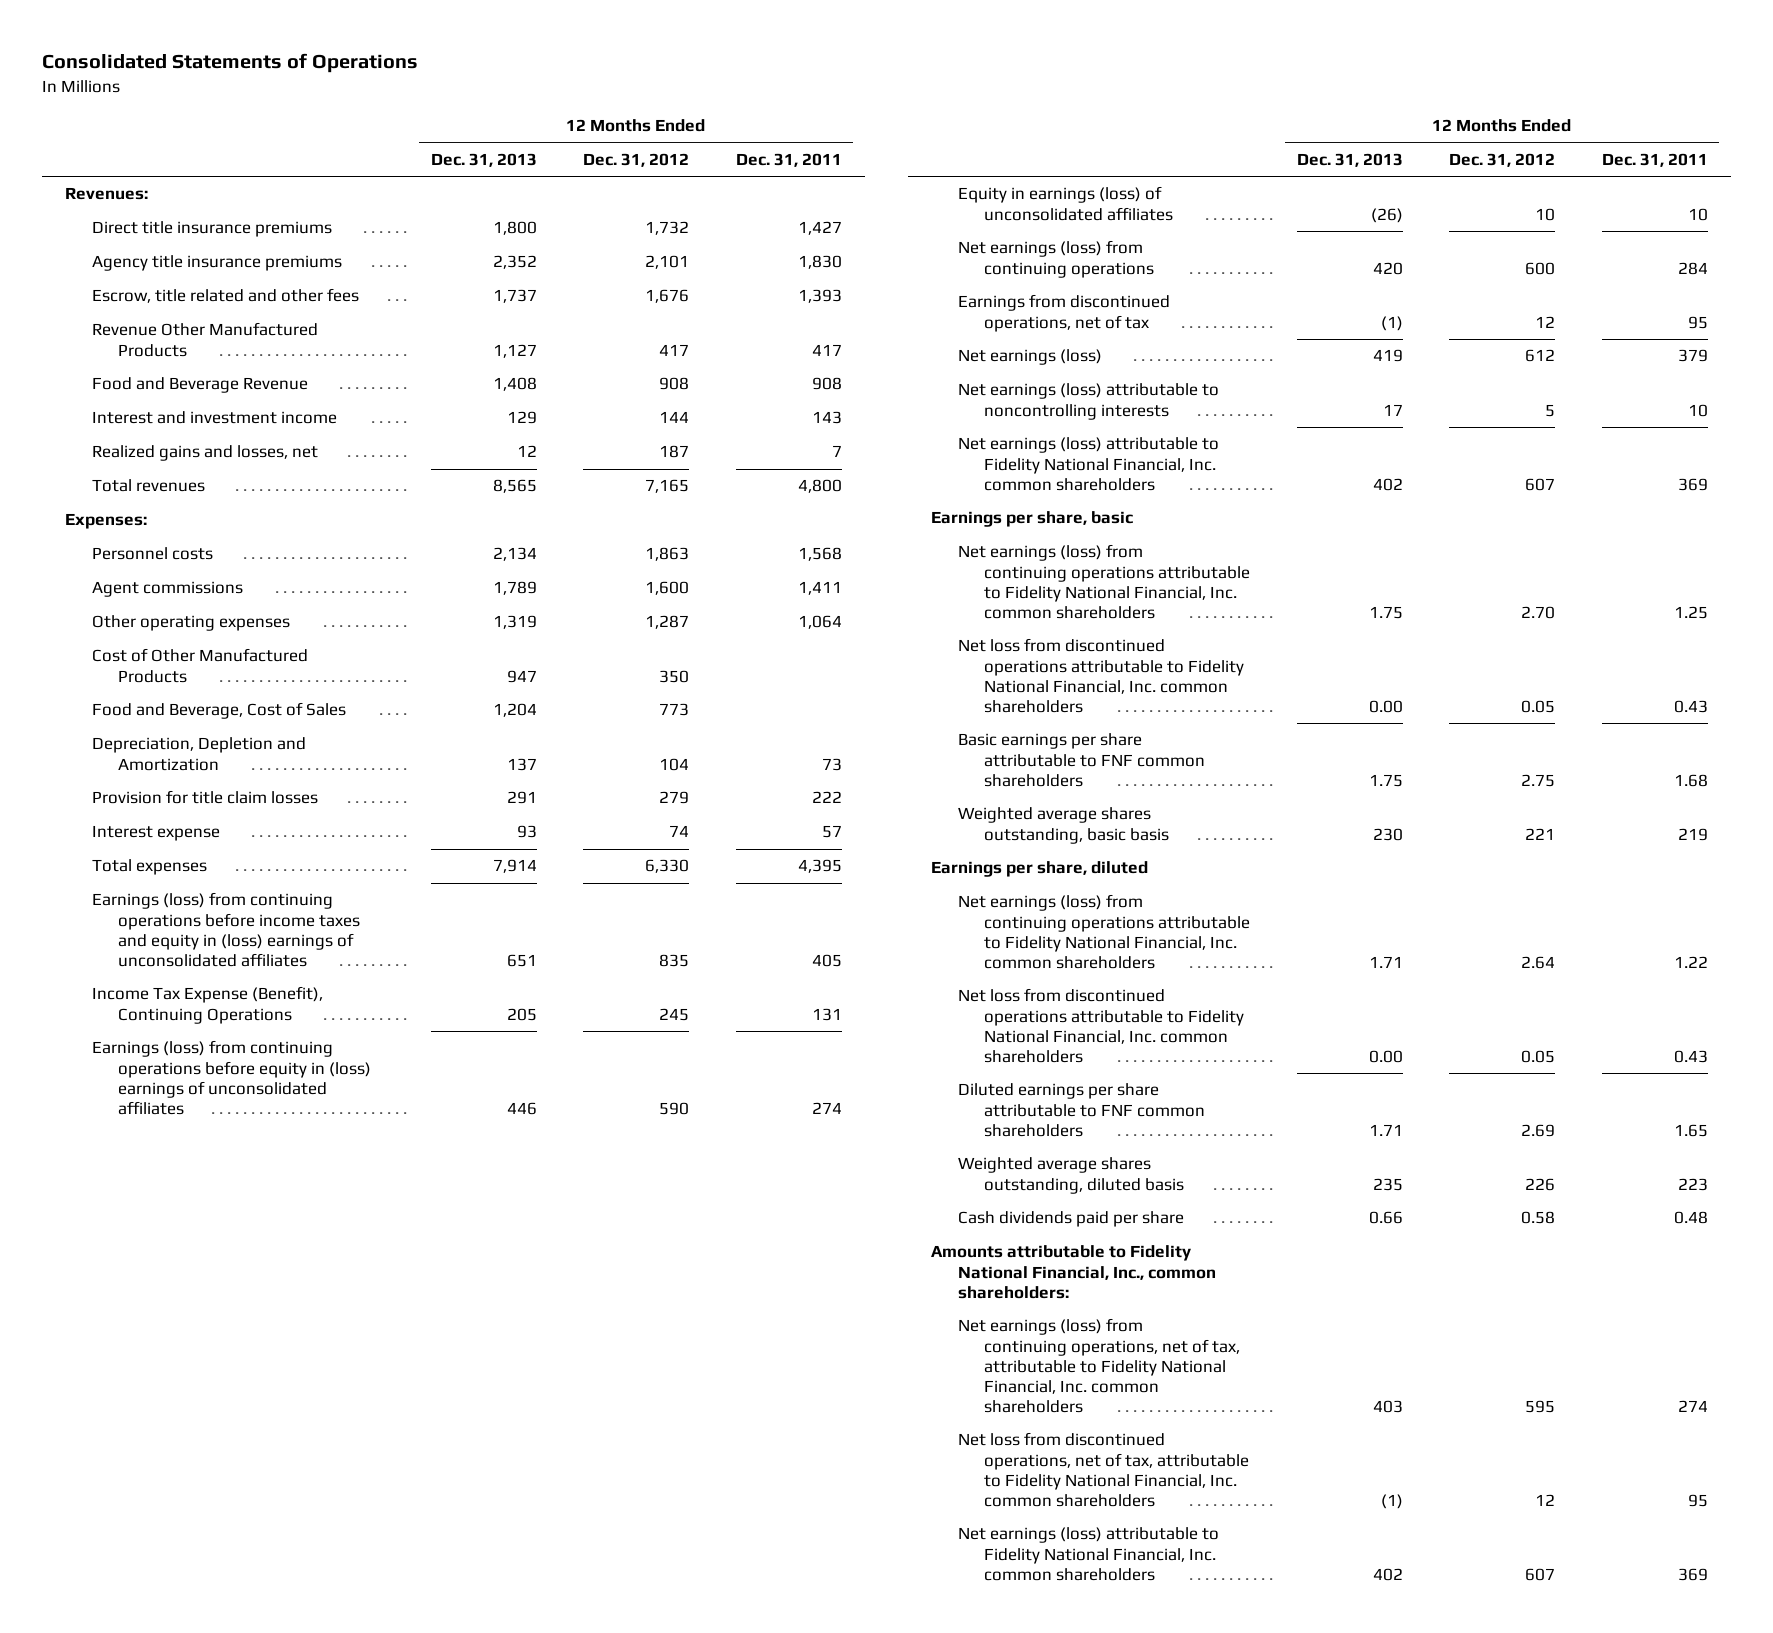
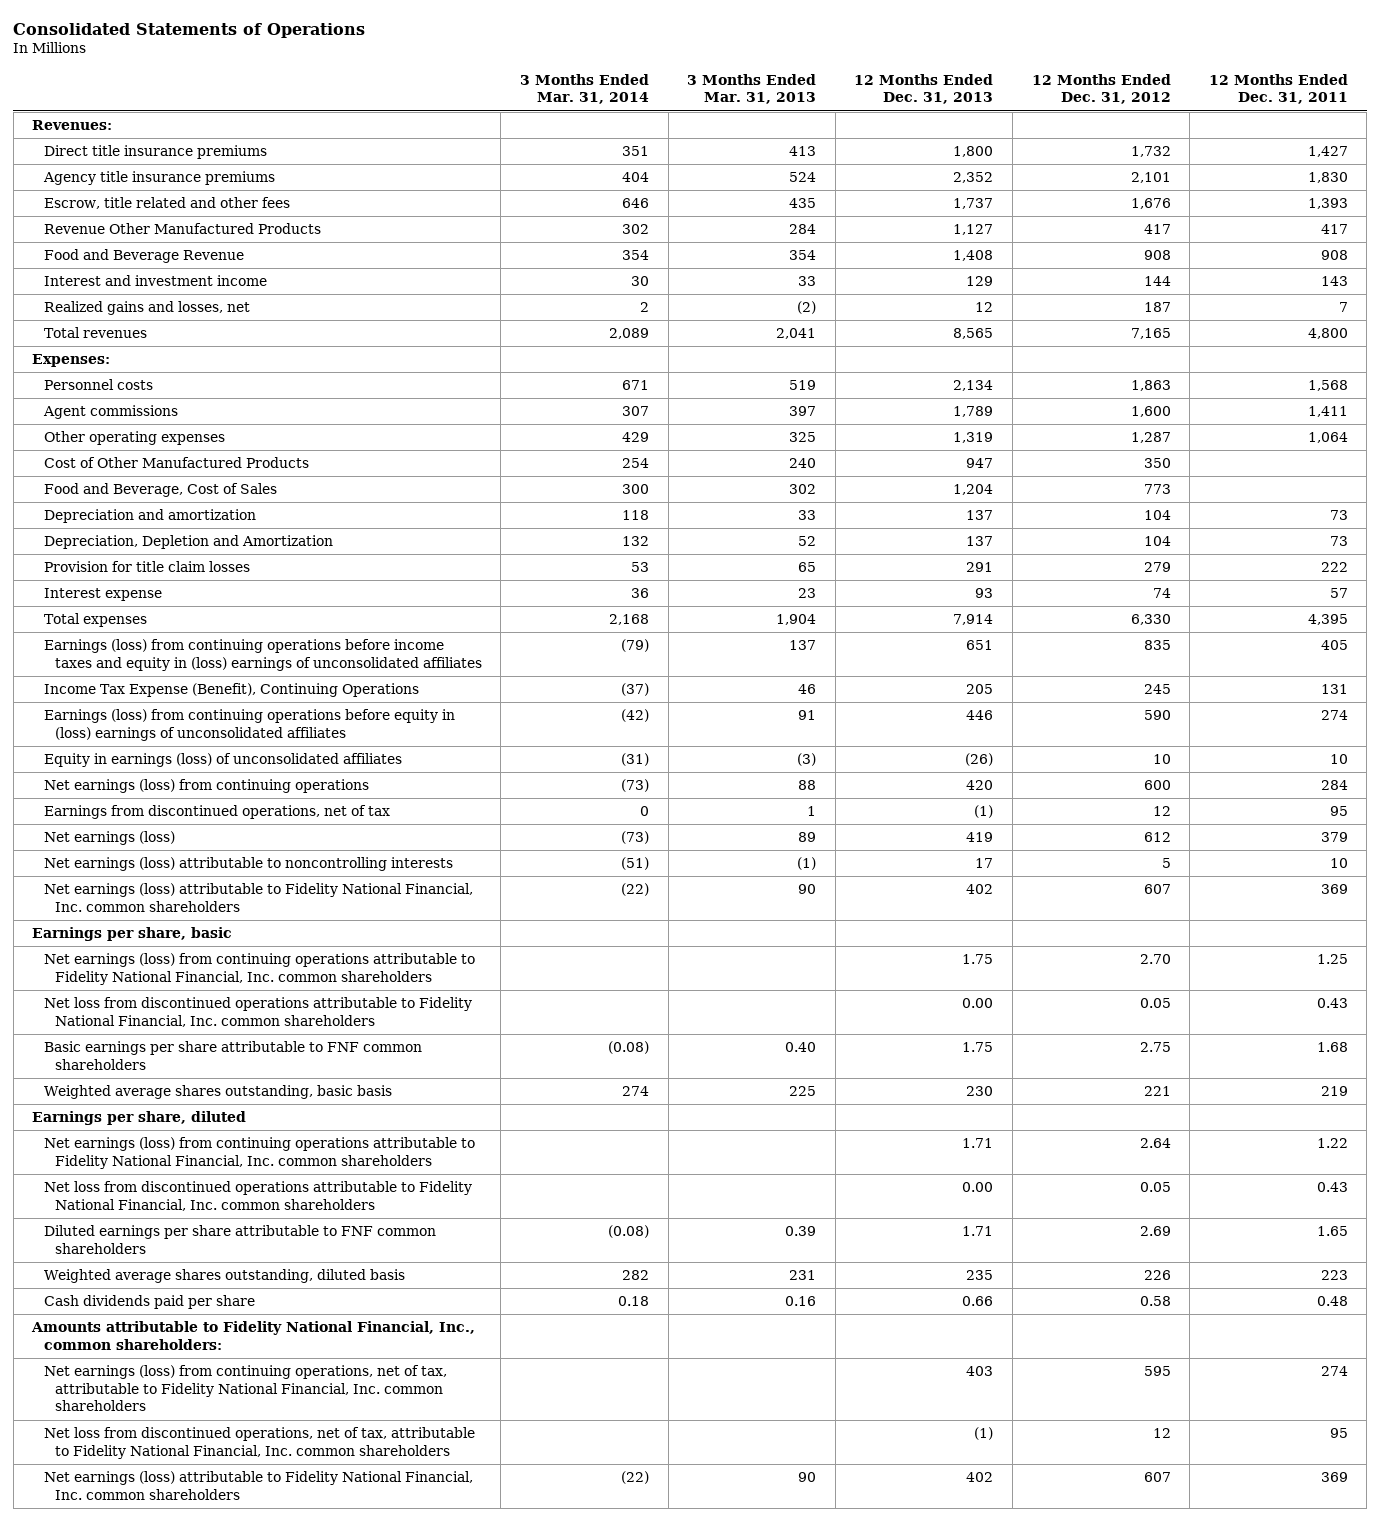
none -> [520,73,650,105] 3 Months Ended Mar. 31, 2014
none -> [687,73,817,105] 3 Months Ended Mar. 31, 2013
none -> [43,509,256,524] Depreciation and amortization

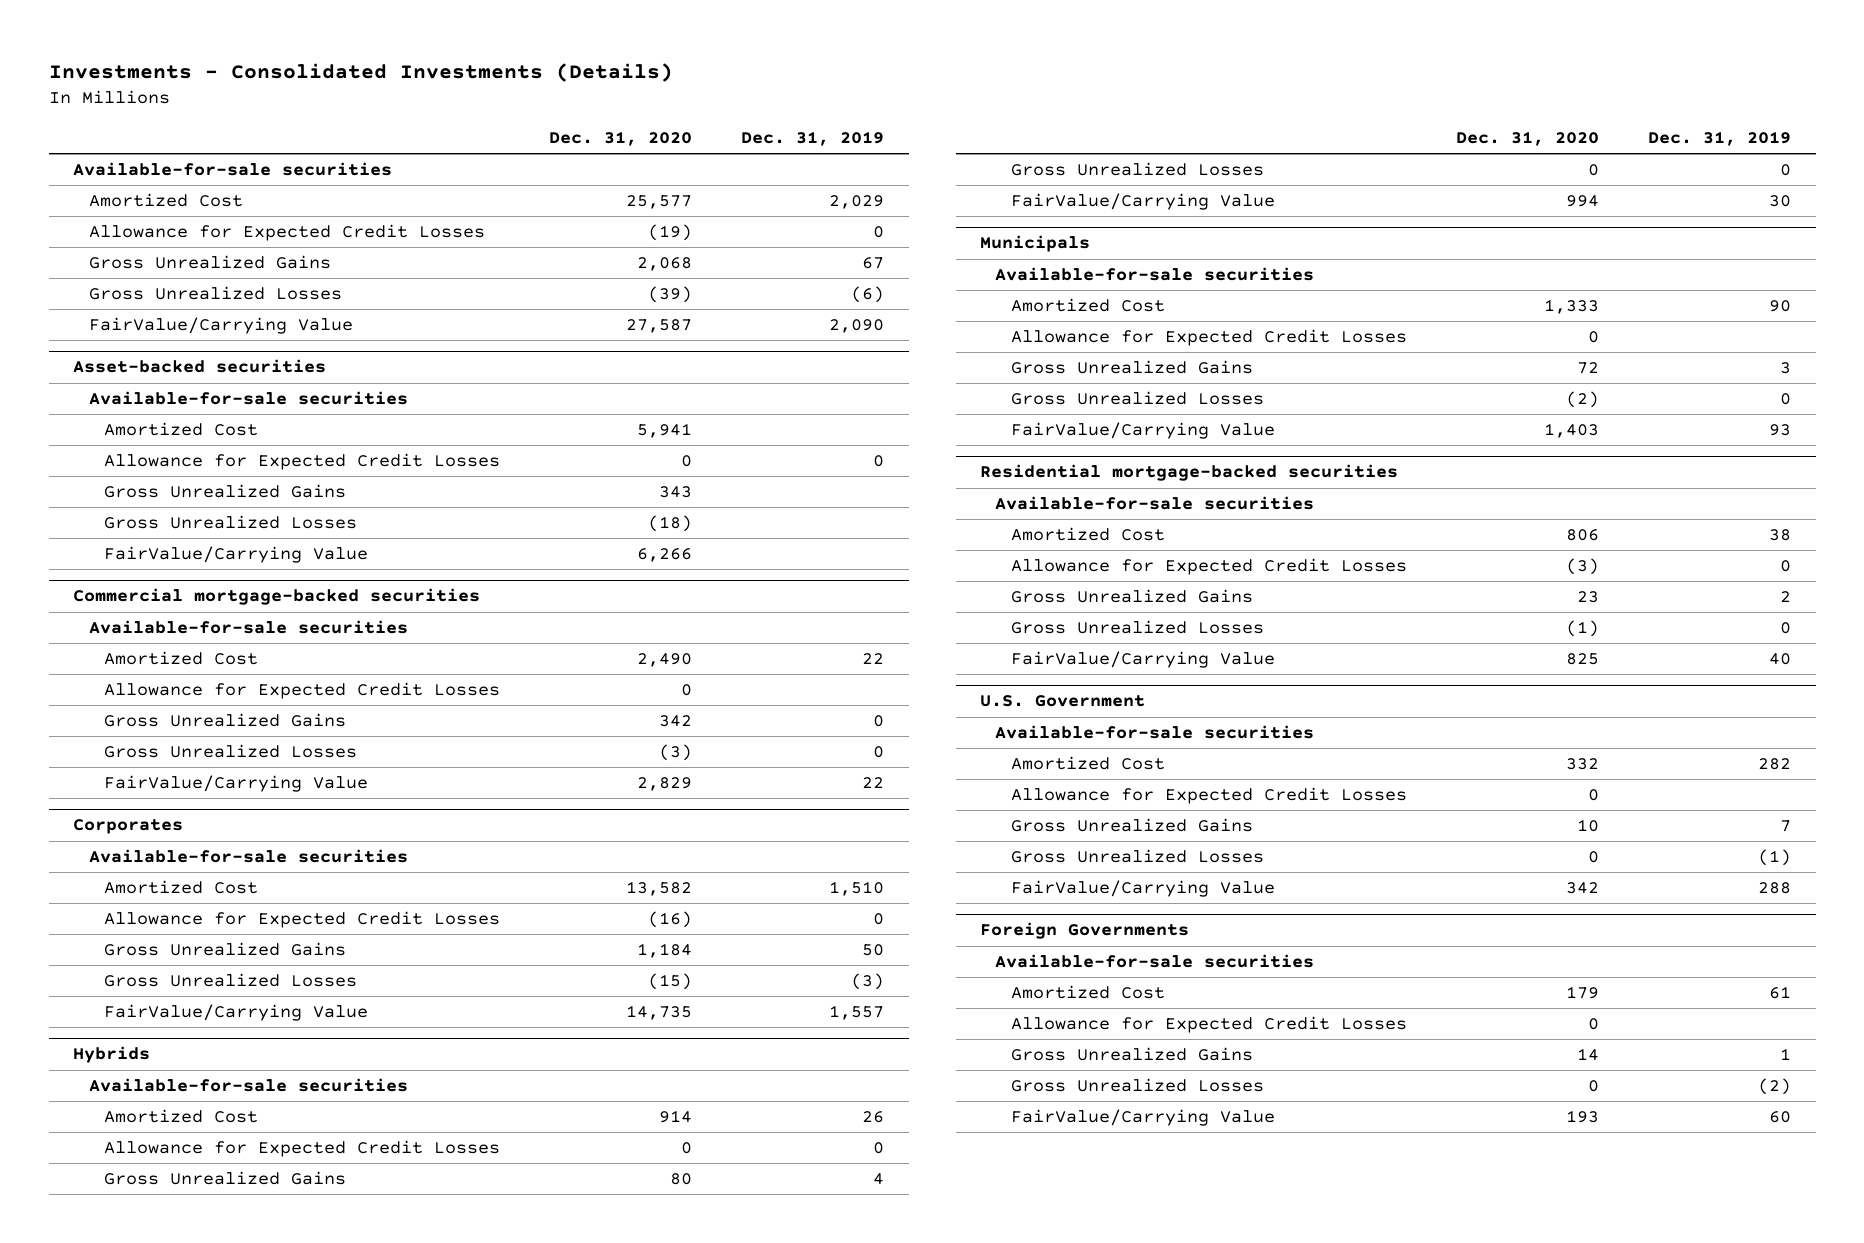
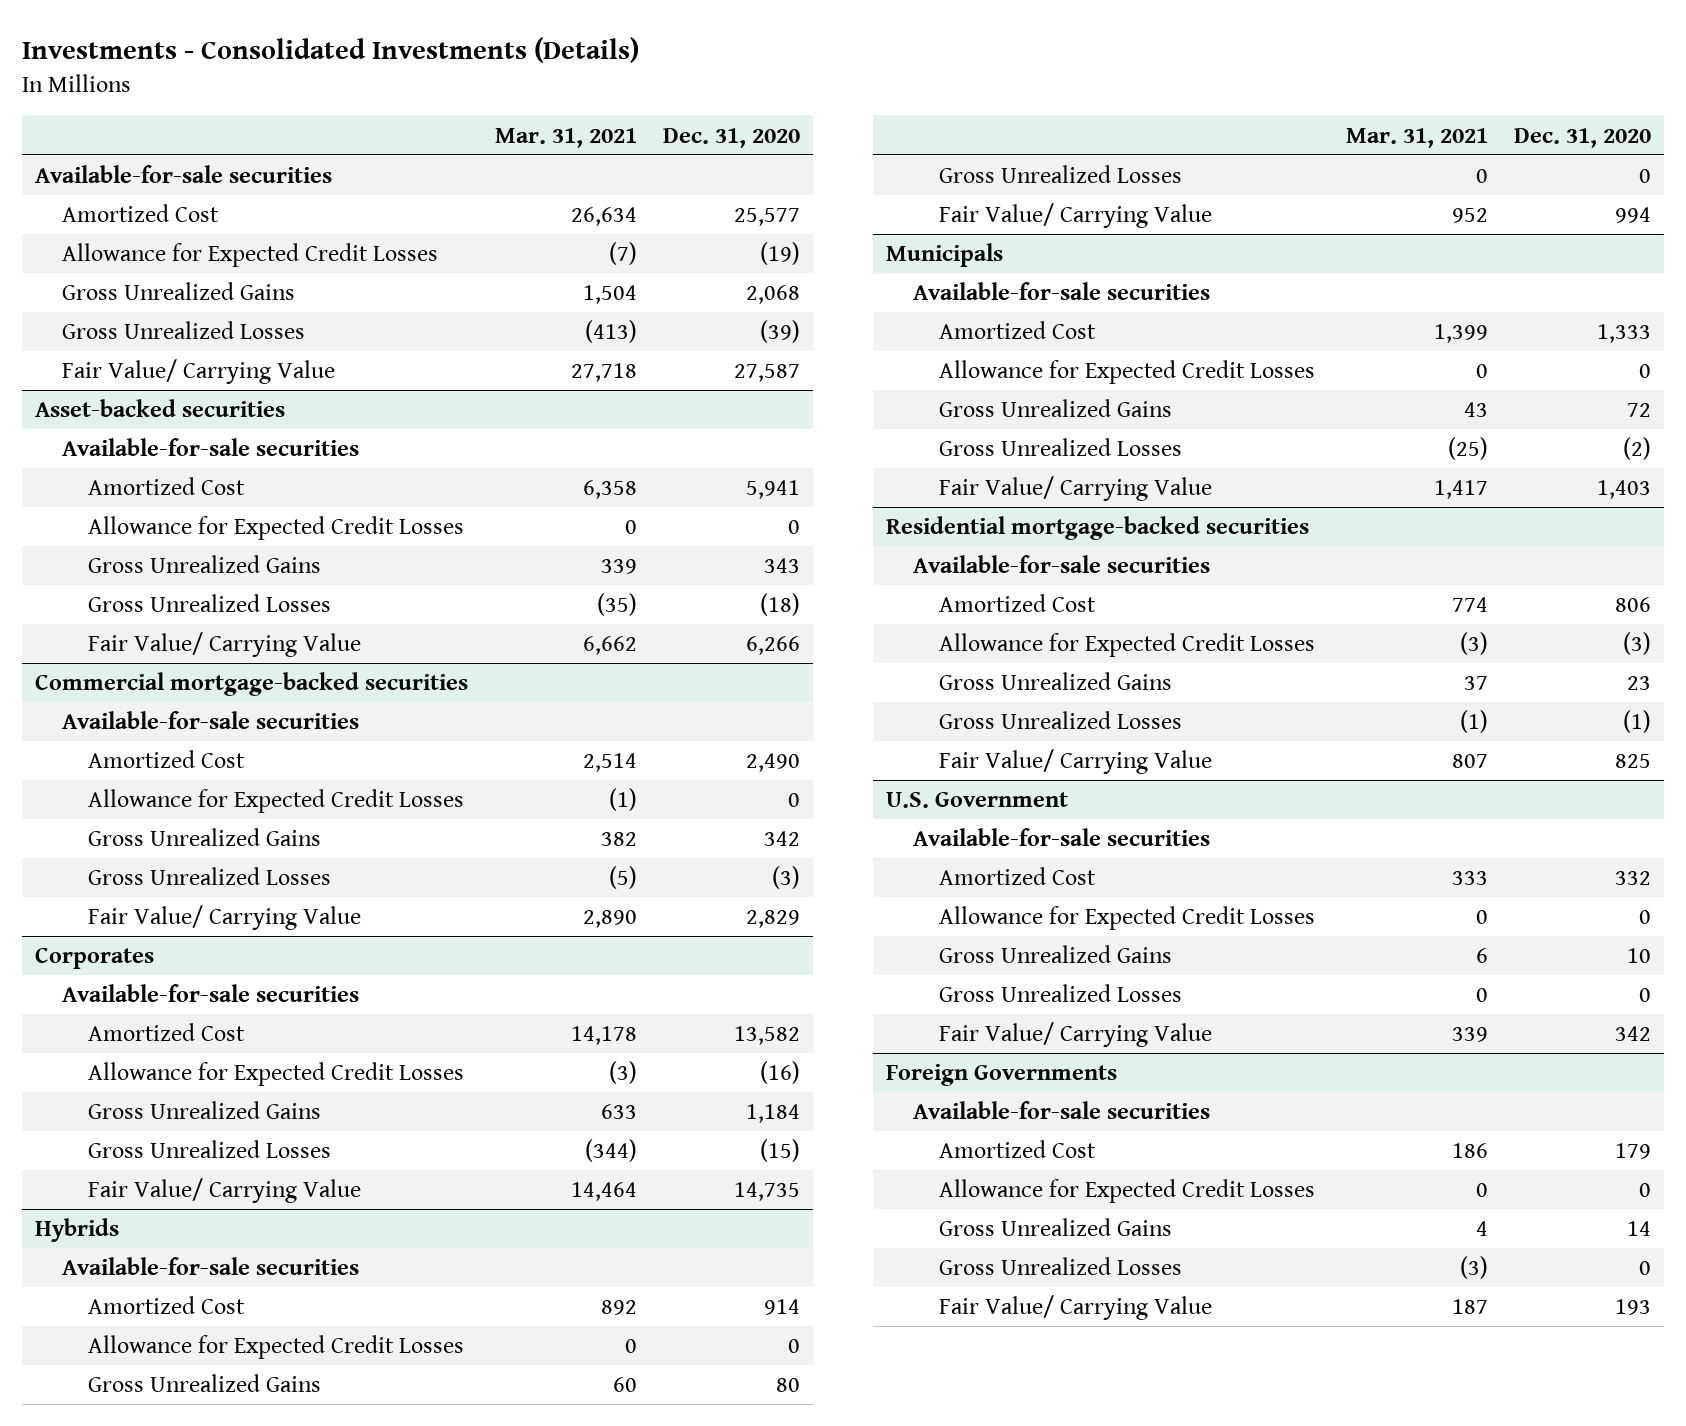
[741,130,885,146] Dec. 31, 2019 -> none
none -> [494,127,637,148] Mar. 31, 2021
[88,317,353,335] FairValue/Carrying Value -> [61,359,335,385] Fair Value/ Carrying Value
[104,546,369,564] FairValue/Carrying Value -> [88,632,362,658] Fair Value/ Carrying Value
[104,775,369,793] FairValue/Carrying Value -> [88,905,362,931] Fair Value/ Carrying Value
[104,1004,369,1022] FairValue/Carrying Value -> [88,1178,362,1204] Fair Value/ Carrying Value
[1010,193,1275,211] FairValue/Carrying Value -> [939,203,1213,229] Fair Value/ Carrying Value
[1010,422,1275,440] FairValue/Carrying Value -> [939,476,1213,502] Fair Value/ Carrying Value
[1010,651,1275,669] FairValue/Carrying Value -> [939,749,1213,775] Fair Value/ Carrying Value
[1010,880,1275,898] FairValue/Carrying Value -> [939,1022,1213,1048] Fair Value/ Carrying Value
[1010,1109,1275,1127] FairValue/Carrying Value -> [939,1295,1213,1321] Fair Value/ Carrying Value

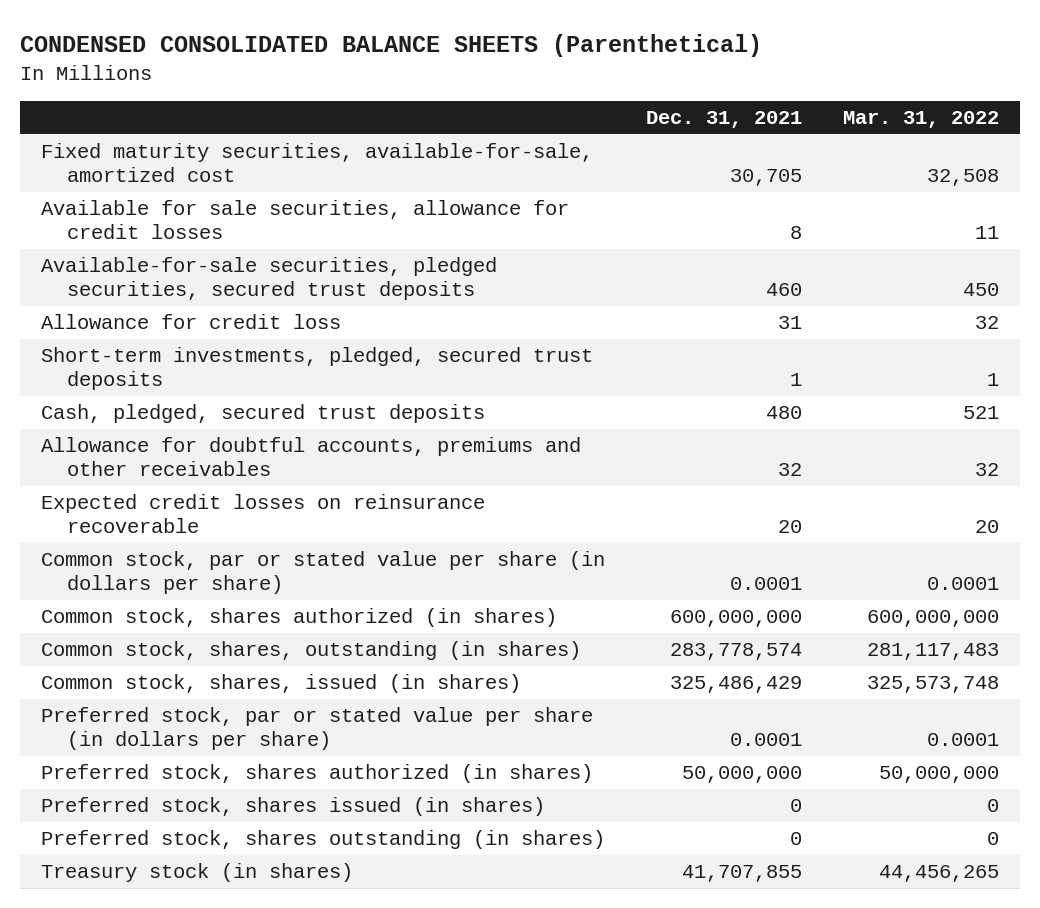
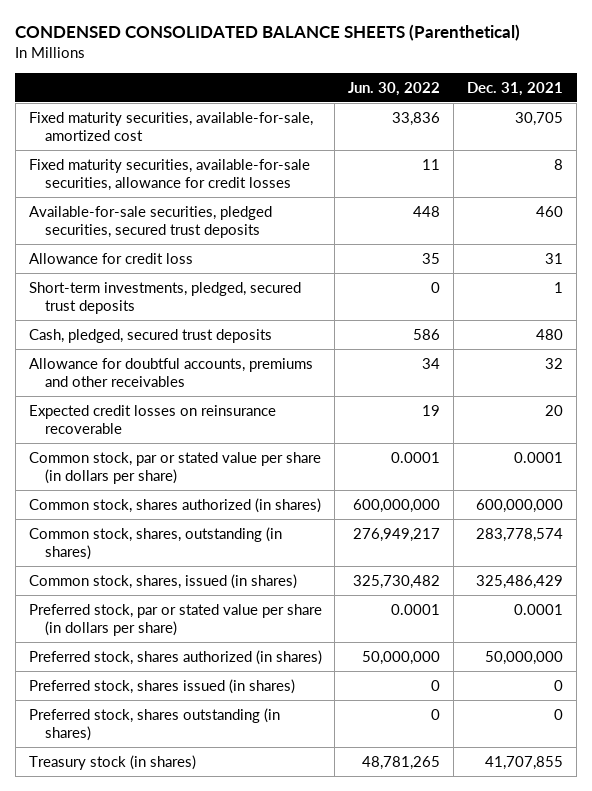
[843,110,1000,128] Mar. 31, 2022 -> none
none -> [348,81,441,96] Jun. 30, 2022
[40,200,569,240] Available for sale securities, allowance for credit losses -> [28,158,310,191] Fixed maturity securities, available-for-sale securities, allowance for credit losses

